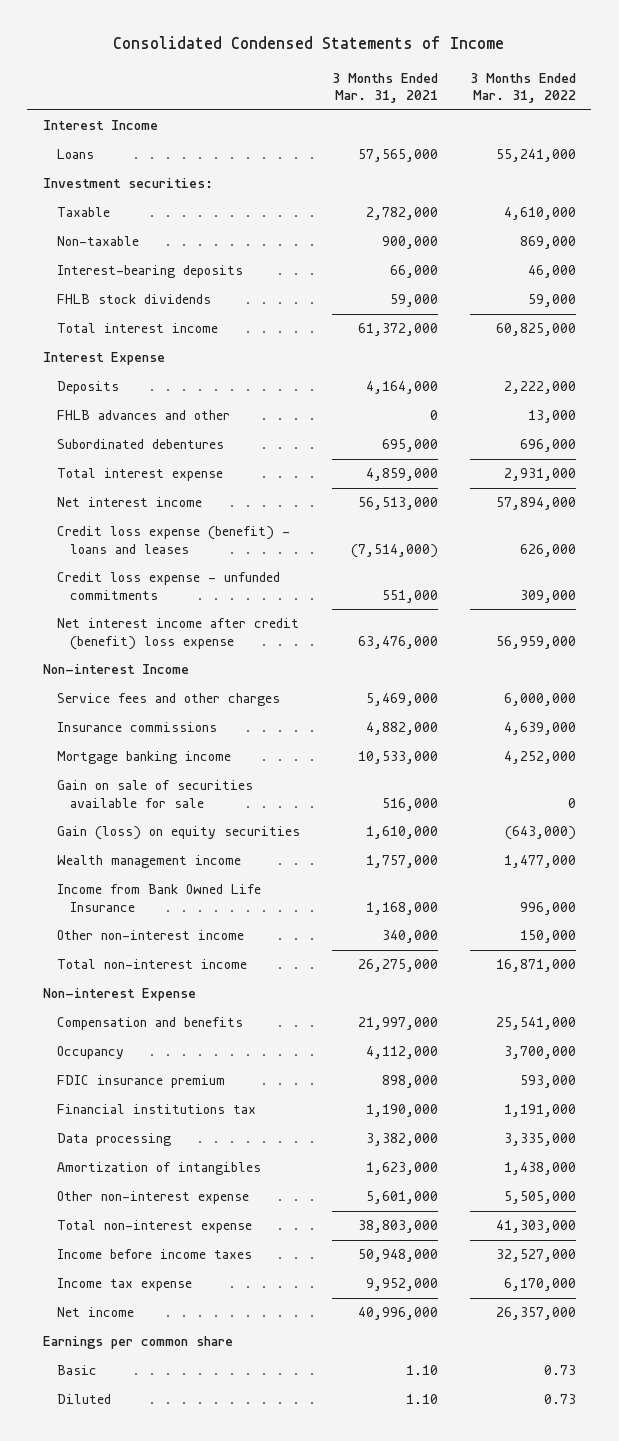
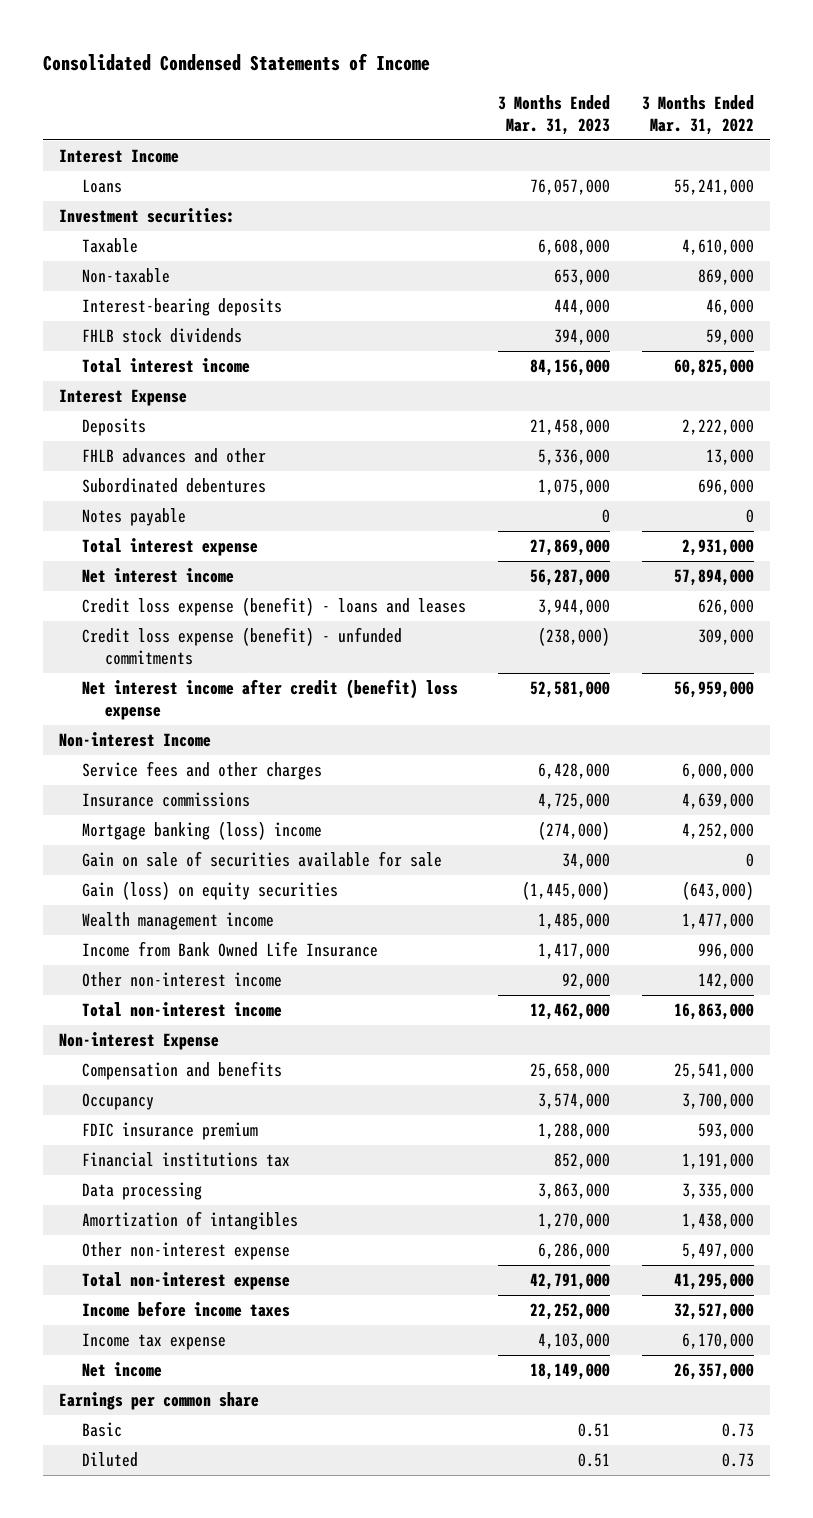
[331,72,438,104] 3 Months Ended Mar. 31, 2021 -> none
none -> [498,94,611,135] 3 Months Ended Mar. 31, 2023
none -> [82,508,187,527] Notes payable
[56,572,280,600] Credit loss expense - unfunded commitments -> [82,627,403,666] Credit loss expense (benefit) - unfunded commitments
[56,751,231,765] Mortgage banking income -> [82,821,323,841] Mortgage banking (loss) income
[519,930,576,944] 150,000 -> [698,973,755,990] 142,000
[495,959,576,973] 16,871,000 -> [674,1003,755,1021] 16,863,000
[503,1191,576,1205] 5,505,000 -> [682,1243,755,1260] 5,497,000
[495,1220,576,1234] 41,303,000 -> [674,1273,755,1291] 41,295,000

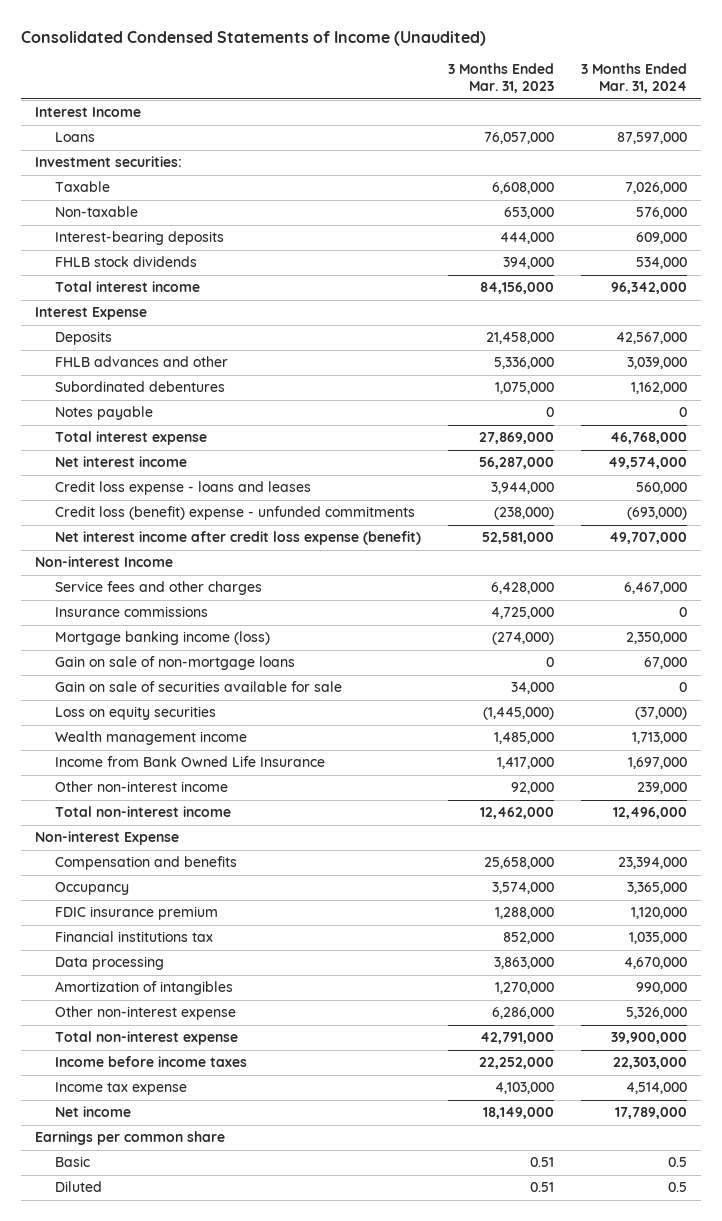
[42,53,430,72] Consolidated Condensed Statements of Income -> [21,30,487,46] Consolidated Condensed Statements of Income (Unaudited)
[642,94,755,135] 3 Months Ended Mar. 31, 2022 -> none
none -> [581,62,688,94] 3 Months Ended Mar. 31, 2024
[82,597,467,617] Credit loss expense (benefit) - loans and leases -> [55,481,312,496] Credit loss expense - loans and leases
[82,627,403,666] Credit loss expense (benefit) - unfunded commitments -> [55,506,416,521] Credit loss (benefit) expense - unfunded commitments
[82,679,459,721] Net interest income after credit (benefit) loss expense -> [55,531,422,546] Net interest income after credit loss expense (benefit)
[82,821,323,841] Mortgage banking (loss) income -> [55,631,271,646] Mortgage banking income (loss)
none -> [55,656,296,671] Gain on sale of non-mortgage loans
[82,881,339,901] Gain (loss) on equity securities -> [55,706,217,721] Loss on equity securities

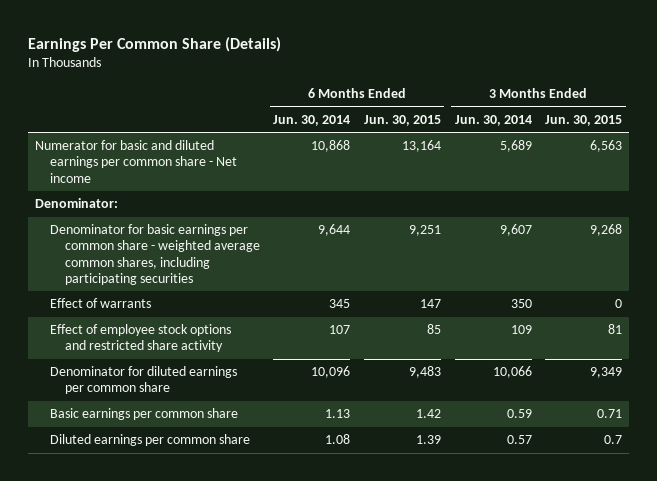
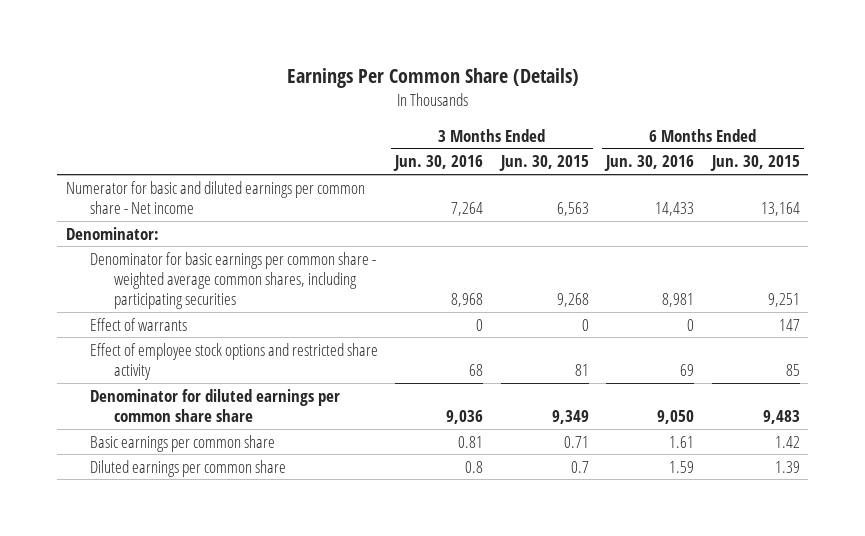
[273,114,351,126] Jun. 30, 2014 -> none
[454,114,532,126] Jun. 30, 2014 -> none
none -> [393,155,484,172] Jun. 30, 2016
none -> [604,155,695,172] Jun. 30, 2016
[49,366,237,395] Denominator for diluted earnings per common share -> [90,388,341,423] Denominator for diluted earnings per common share share

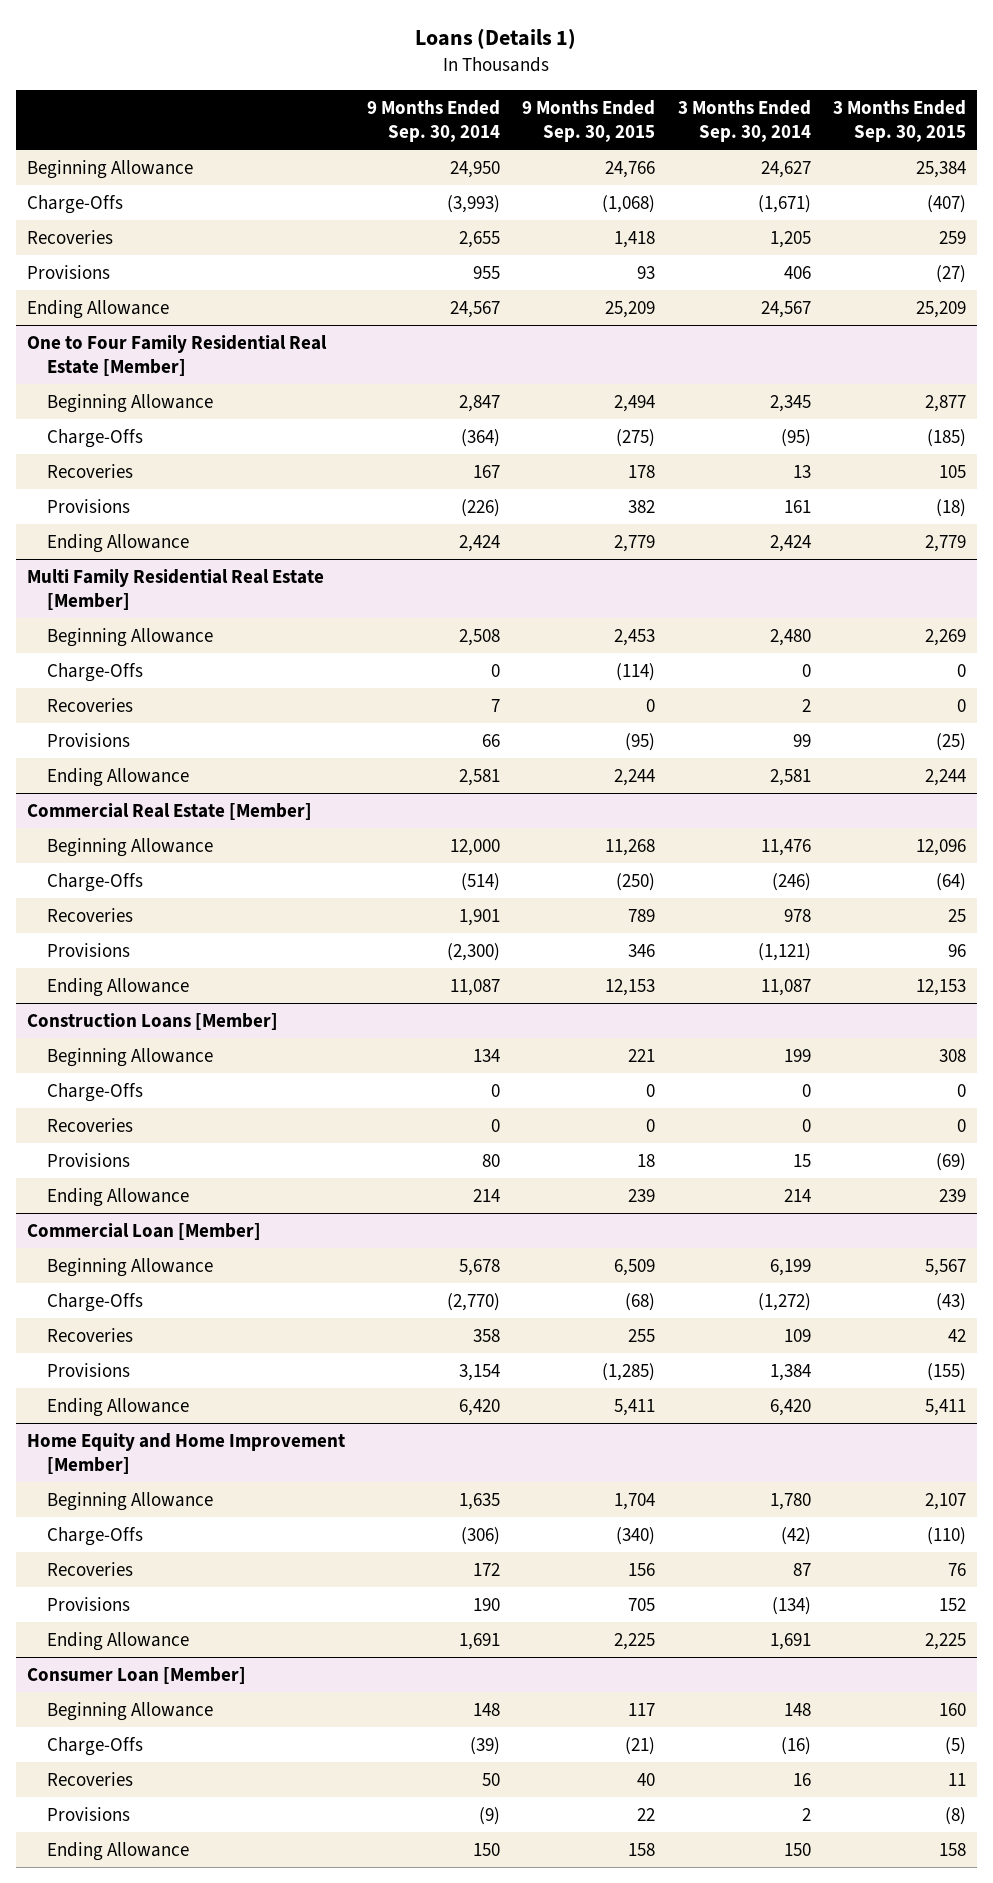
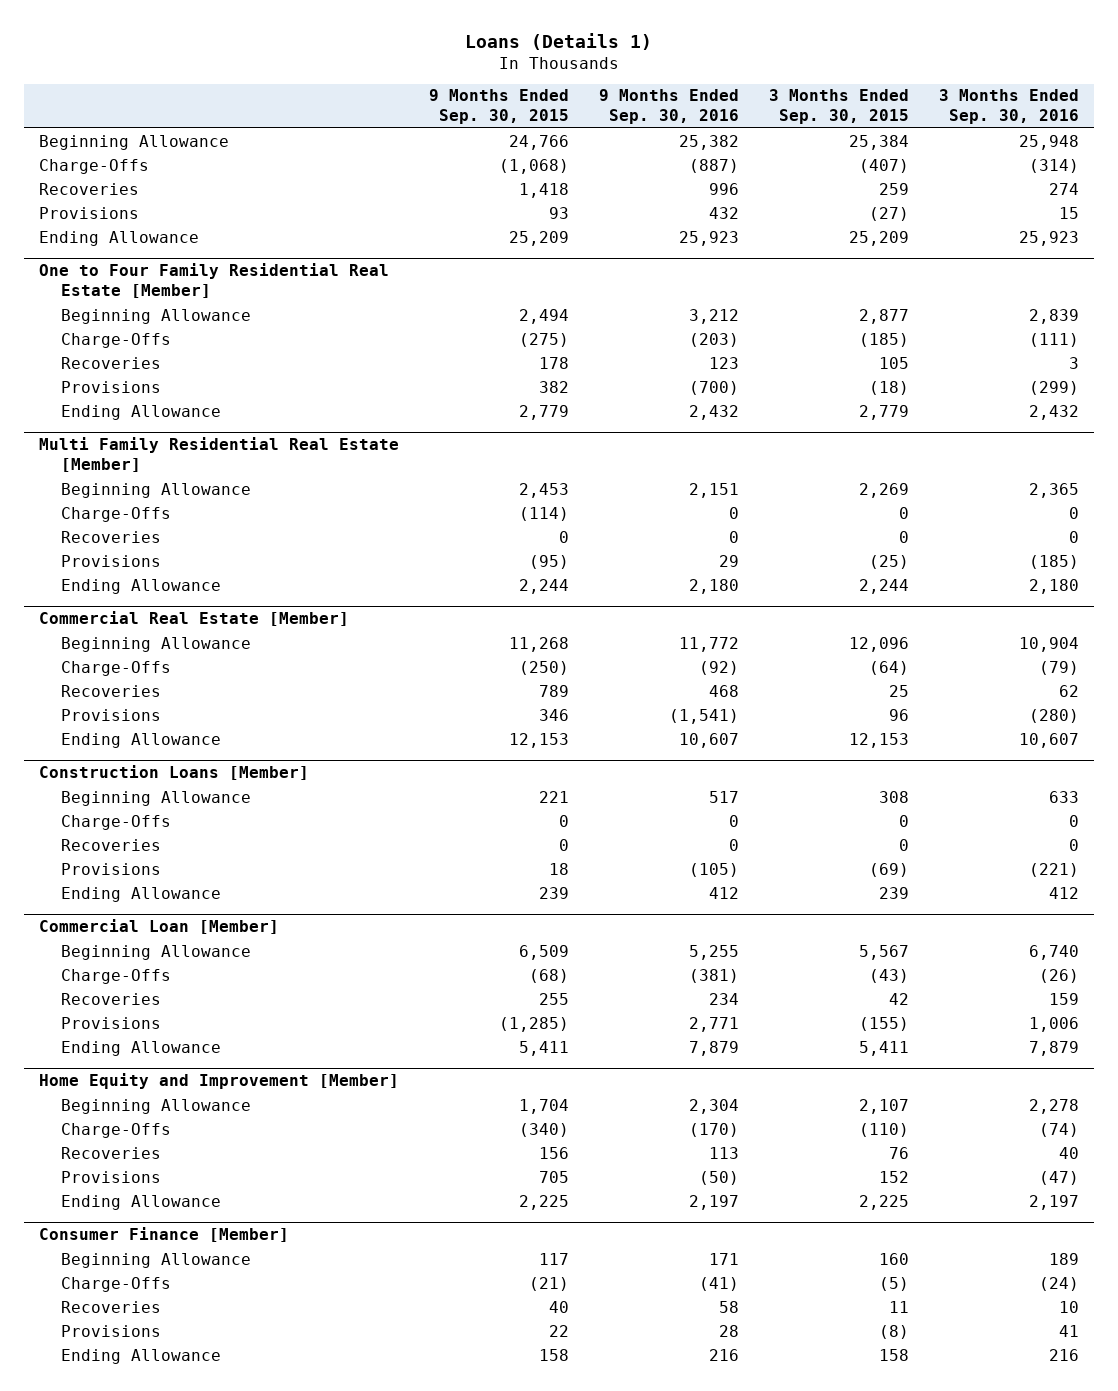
[367,100,501,142] 9 Months Ended Sep. 30, 2014 -> none
[677,100,811,142] 3 Months Ended Sep. 30, 2014 -> none
none -> [598,89,739,125] 9 Months Ended Sep. 30, 2016
none -> [938,89,1079,125] 3 Months Ended Sep. 30, 2016
[26,1433,345,1474] Home Equity and Home Improvement [Member] -> [38,1073,399,1090] Home Equity and Improvement [Member]
[26,1667,246,1685] Consumer Loan [Member] -> [38,1227,289,1243] Consumer Finance [Member]

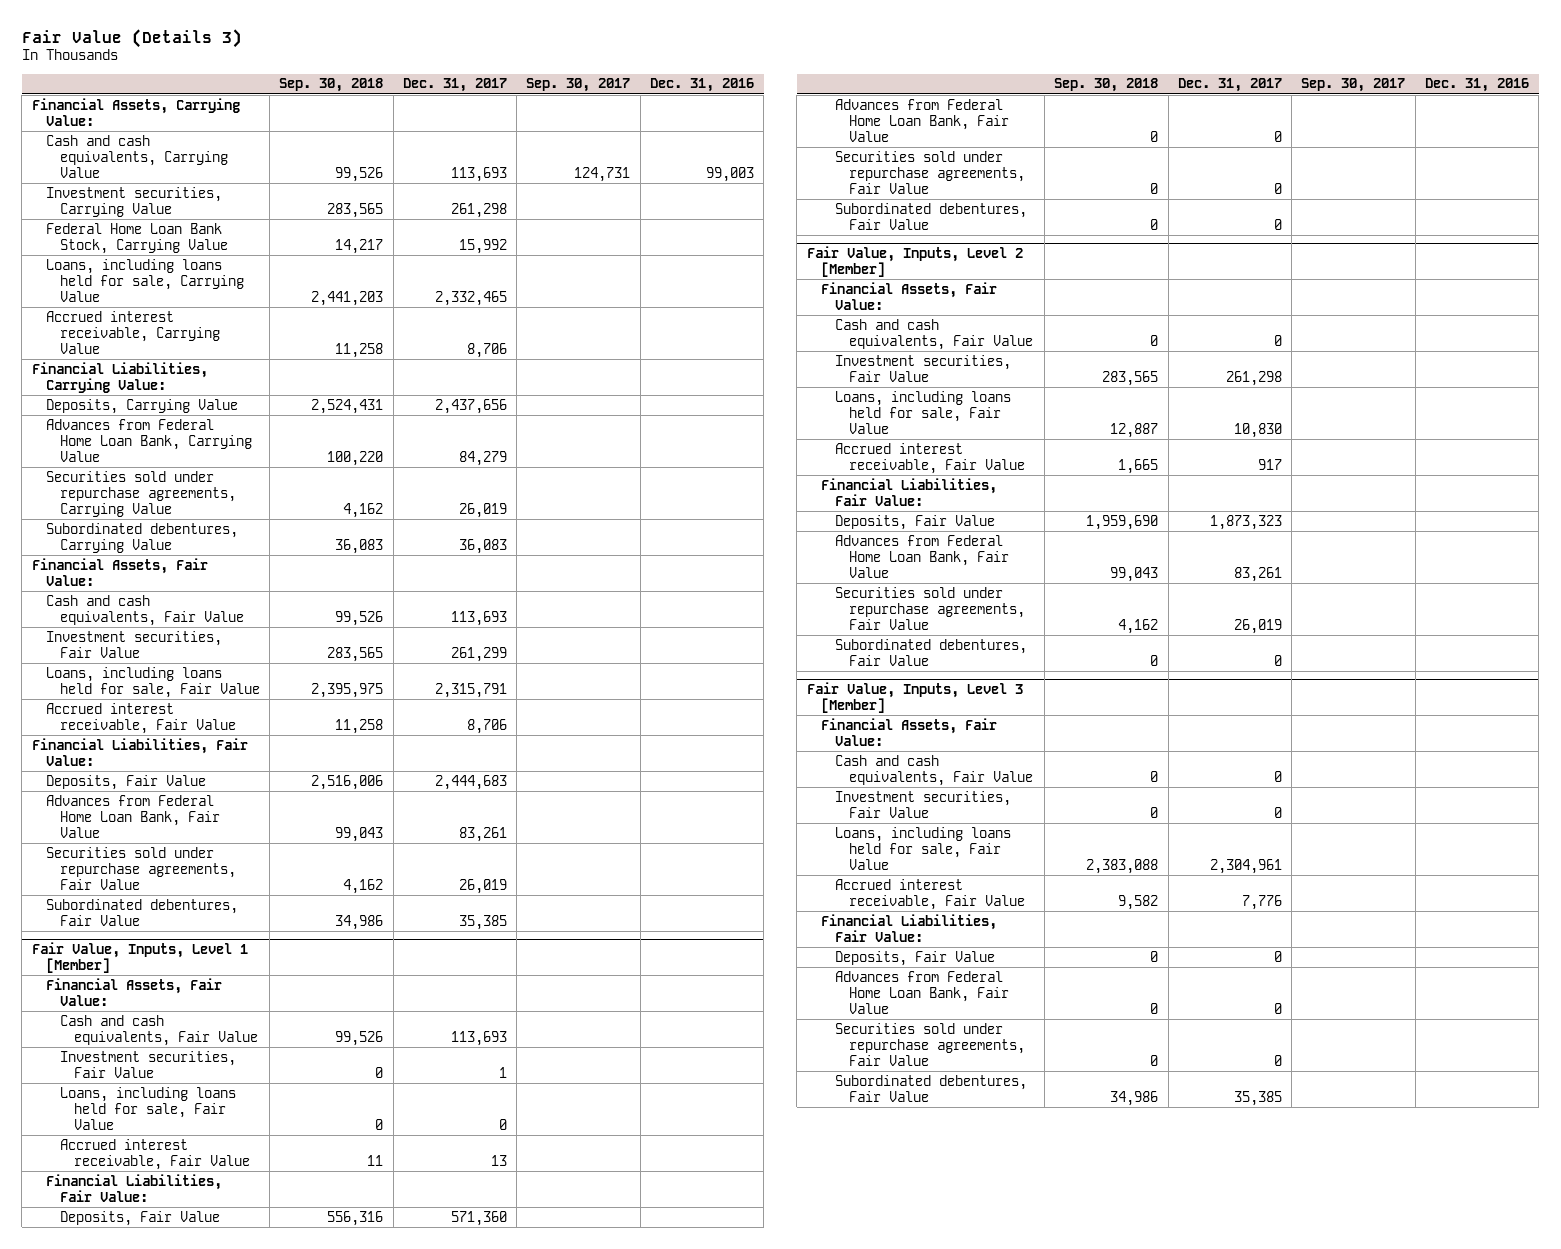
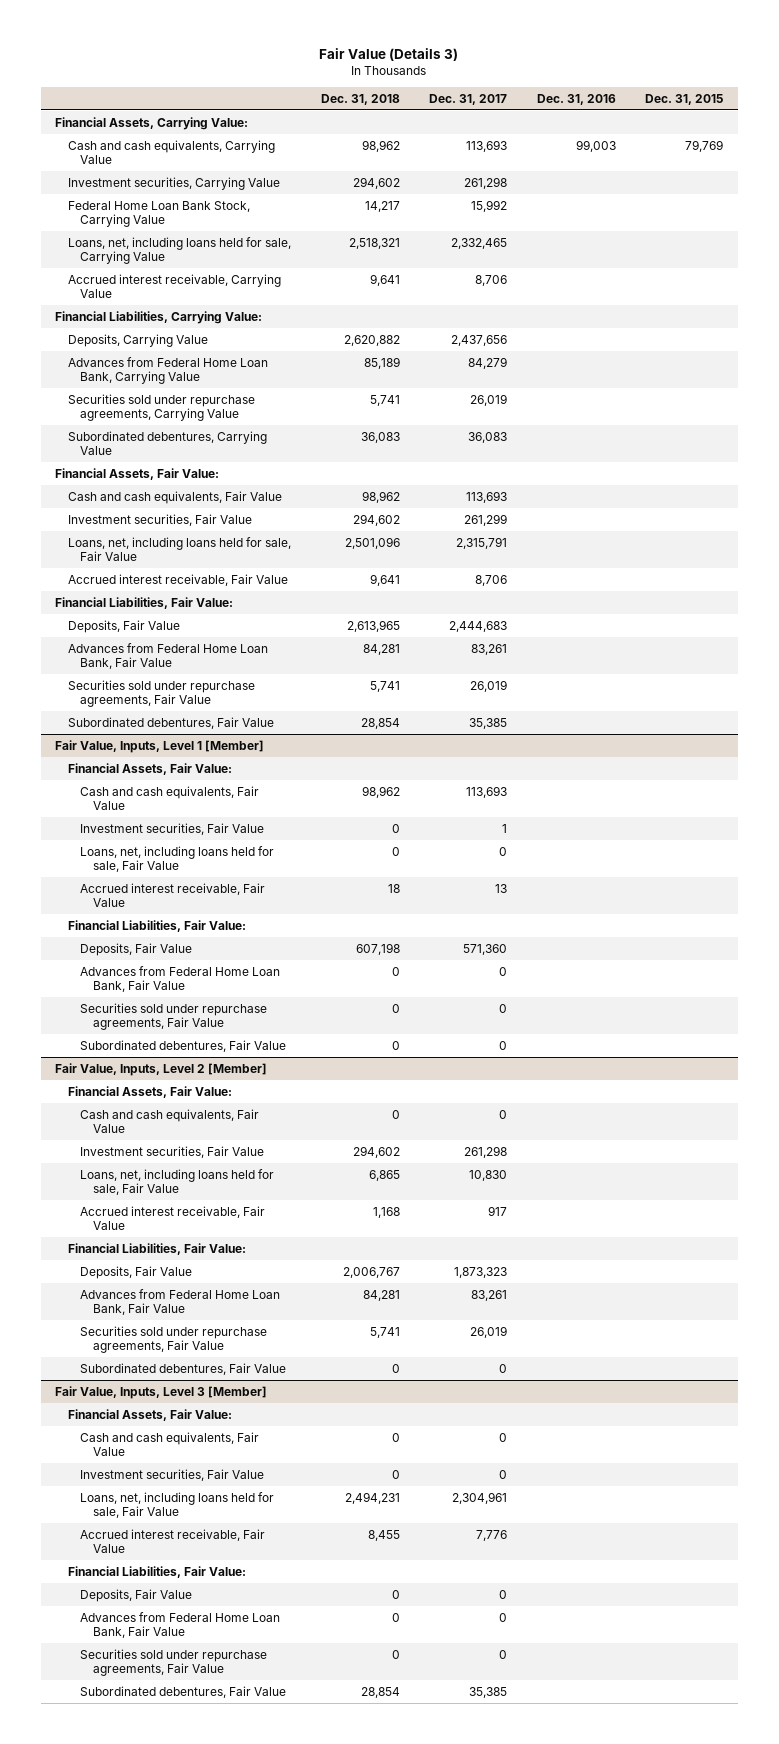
[279,78,384,93] Sep. 30, 2018 -> none
[526,78,631,93] Sep. 30, 2017 -> none
none -> [320,93,400,105] Dec. 31, 2018
none -> [645,93,724,105] Dec. 31, 2015
[45,258,244,302] Loans, including loans held for sale, Carrying Value -> [67,236,291,264] Loans, net, including loans held for sale, Carrying Value
[45,666,260,698] Loans, including loans held for sale, Fair Value -> [67,536,291,561] Loans, net, including loans held for sale, Fair Value
[59,1086,236,1130] Loans, including loans held for sale, Fair Value -> [80,845,275,872] Loans, net, including loans held for sale, Fair Value
[834,390,1011,434] Loans, including loans held for sale, Fair Value -> [80,1168,275,1195] Loans, net, including loans held for sale, Fair Value
[834,826,1011,870] Loans, including loans held for sale, Fair Value -> [80,1491,275,1518] Loans, net, including loans held for sale, Fair Value

